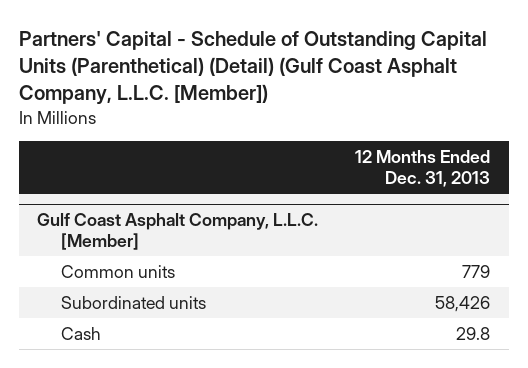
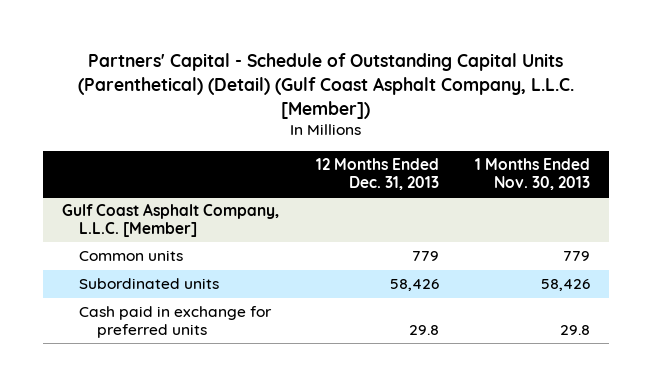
none -> [475,157,591,190] 1 Months Ended Nov. 30, 2013
[60,326,101,340] Cash -> [79,306,273,338] Cash paid in exchange for preferred units

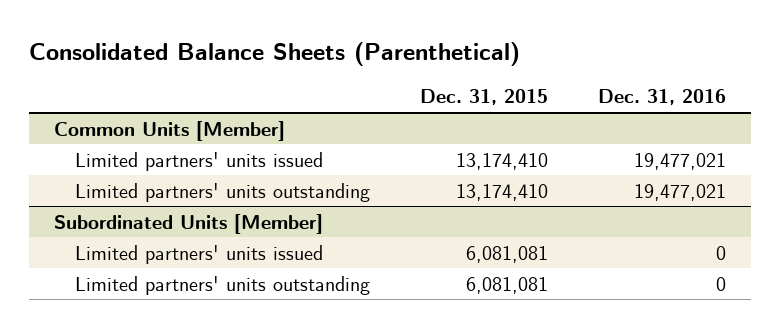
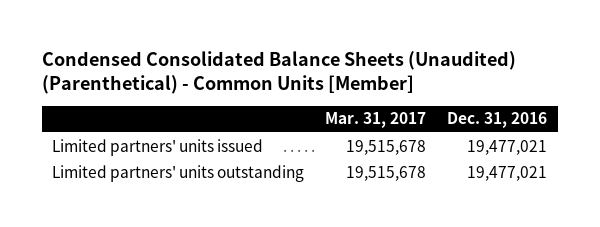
[29,42,521,67] Consolidated Balance Sheets (Parenthetical) -> [41,51,516,95] Condensed Consolidated Balance Sheets (Unaudited) (Parenthetical) - Common Units [Member]
[420,89,549,106] Dec. 31, 2015 -> none
none -> [325,112,427,129] Mar. 31, 2017
[53,120,285,141] Common Units [Member] -> none
[53,213,323,234] Subordinated Units [Member] -> none
[75,244,324,264] Limited partners' units issued -> none
[75,275,371,295] Limited partners' units outstanding -> none

